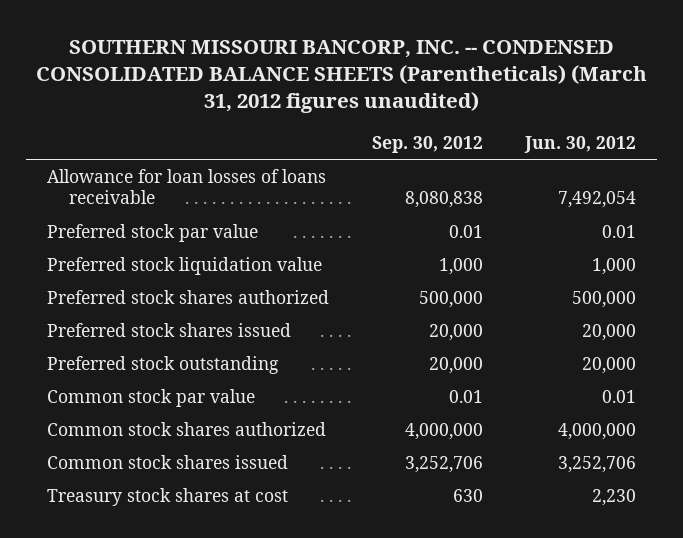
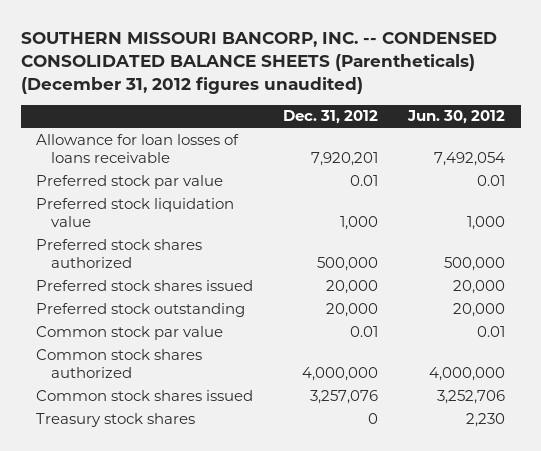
[35,39,647,114] SOUTHERN MISSOURI BANCORP, INC. -- CONDENSED CONSOLIDATED BALANCE SHEETS (Parentheticals) (March 31, 2012 figures unaudited) -> [20,31,497,94] SOUTHERN MISSOURI BANCORP, INC. -- CONDENSED CONSOLIDATED BALANCE SHEETS (Parentheticals) (December 31, 2012 figures unaudited)
[371,136,483,154] Sep. 30, 2012 -> none
none -> [283,110,379,125] Dec. 31, 2012
[47,487,289,506] Treasury stock shares at cost -> [35,412,195,427] Treasury stock shares

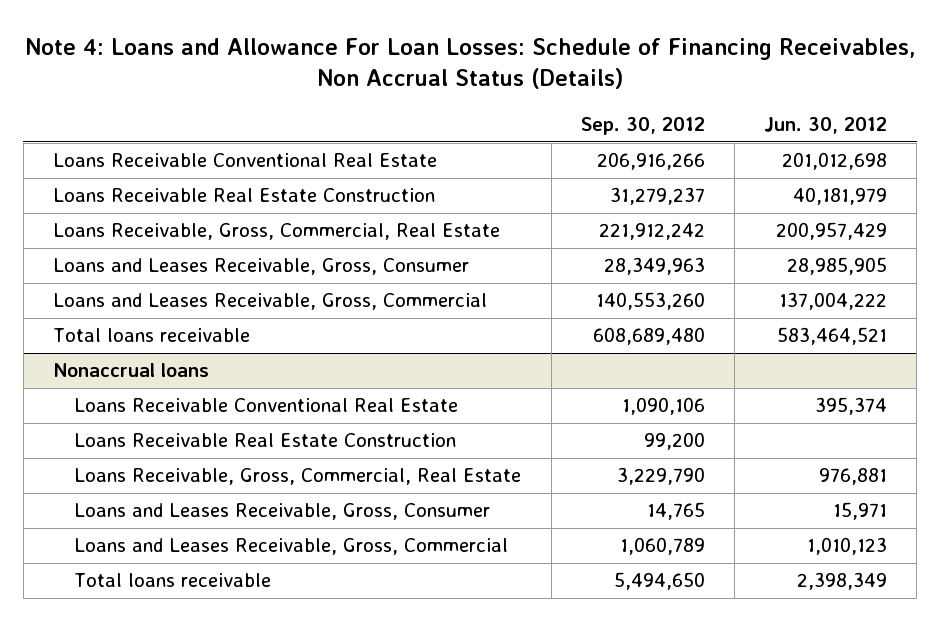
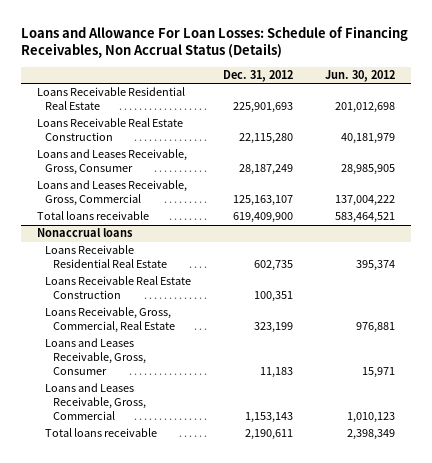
[24,37,915,90] Note 4: Loans and Allowance For Loan Losses: Schedule of Financing Receivables, Non Accrual Status (Details) -> [20,26,408,59] Loans and Allowance For Loan Losses: Schedule of Financing Receivables, Non Accrual Status (Details)
[580,117,705,136] Sep. 30, 2012 -> none
none -> [222,69,293,82] Dec. 31, 2012
[52,153,437,168] Loans Receivable Conventional Real Estate -> [36,87,185,111] Loans Receivable Residential Real Estate
[52,223,500,241] Loans Receivable, Gross, Commercial, Real Estate -> none
[74,398,459,413] Loans Receivable Conventional Real Estate -> [44,245,167,269] Loans Receivable Residential Real Estate

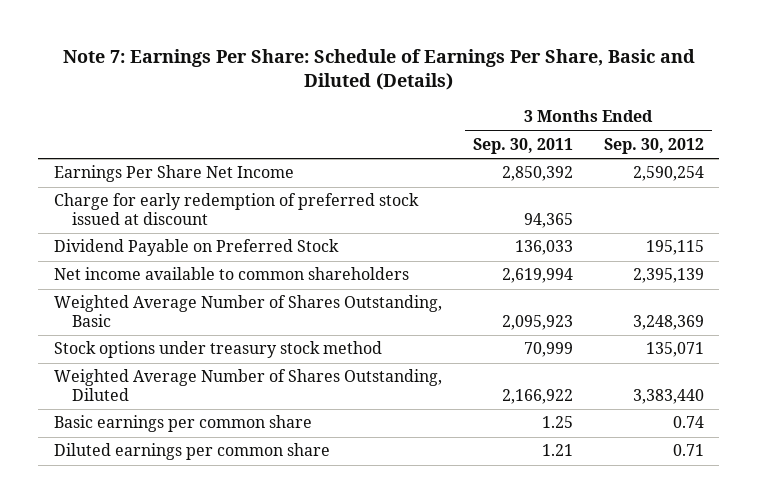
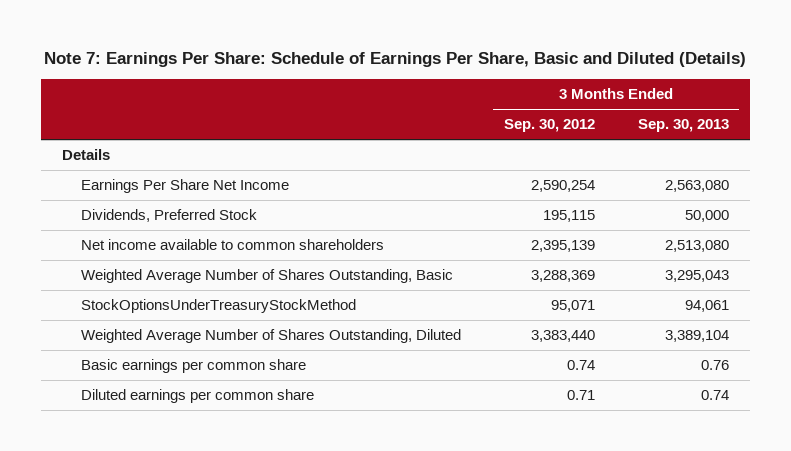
[472,137,573,154] Sep. 30, 2011 -> none
none -> [637,119,729,133] Sep. 30, 2013
none -> [62,149,111,161] Details
[53,193,419,226] Charge for early redemption of preferred stock issued at discount -> none
[53,239,339,257] Dividend Payable on Preferred Stock -> [81,209,258,223] Dividends, Preferred Stock
[53,341,382,359] Stock options under treasury stock method -> none
[632,315,704,331] 3,248,369 -> [531,270,596,283] 3,288,369
none -> [81,299,357,314] StockOptionsUnderTreasuryStockMethod

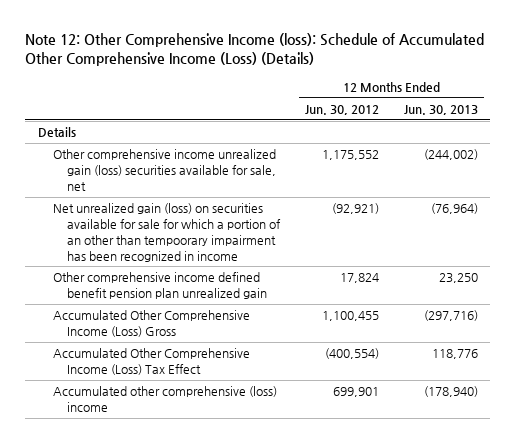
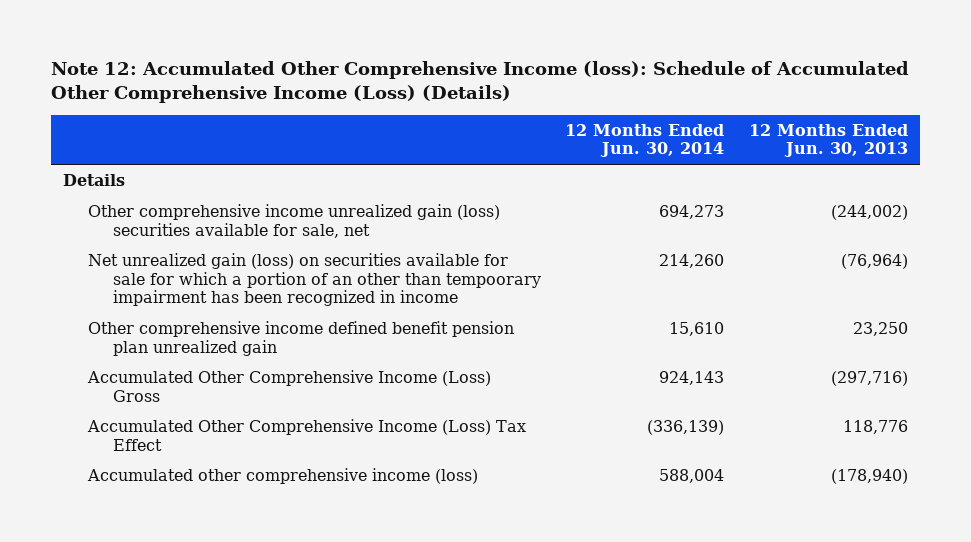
[25,33,485,67] Note 12: Other Comprehensive Income (loss): Schedule of Accumulated Other Comprehensive Income (Loss) (Details) -> [50,61,909,104] Note 12: Accumulated Other Comprehensive Income (loss): Schedule of Accumulated Other Comprehensive Income (Loss) (Details)
[305,104,380,115] Jun. 30, 2012 -> none
none -> [565,123,725,158] 12 Months Ended Jun. 30, 2014
[52,386,277,413] Accumulated other comprehensive (loss) income -> [86,468,478,485] Accumulated other comprehensive income (loss)

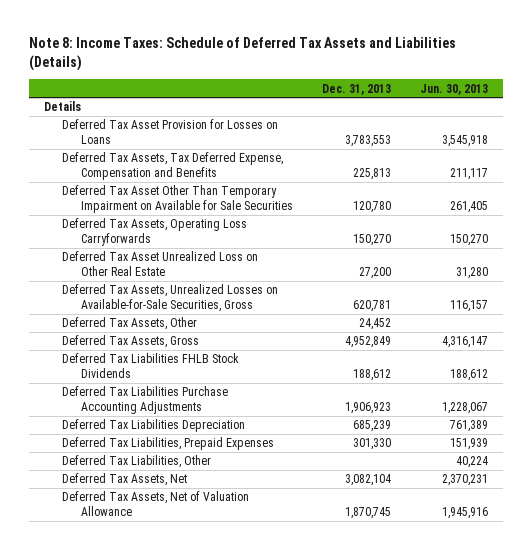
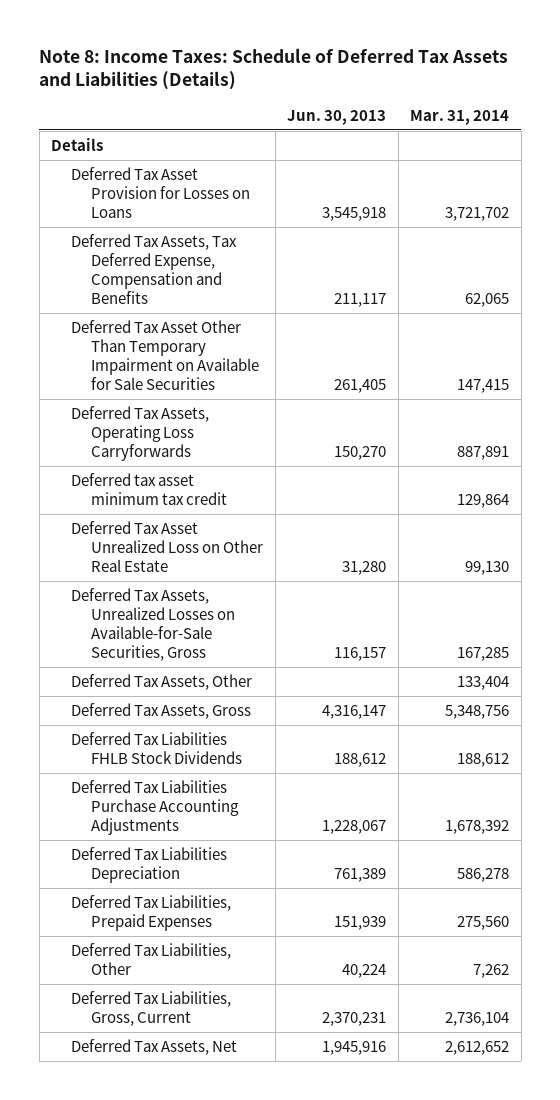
[322,83,392,95] Dec. 31, 2013 -> none
none -> [410,110,510,126] Mar. 31, 2014
none -> [71,472,228,505] Deferred tax asset minimum tax credit
[62,491,250,517] Deferred Tax Assets, Net of Valuation Allowance -> none
none -> [71,990,232,1026] Deferred Tax Liabilities, Gross, Current
[442,474,489,487] 2,370,231 -> [322,1040,387,1055] 1,945,916

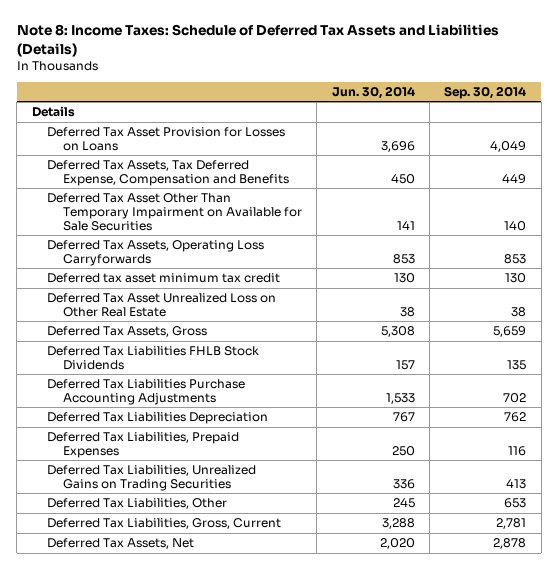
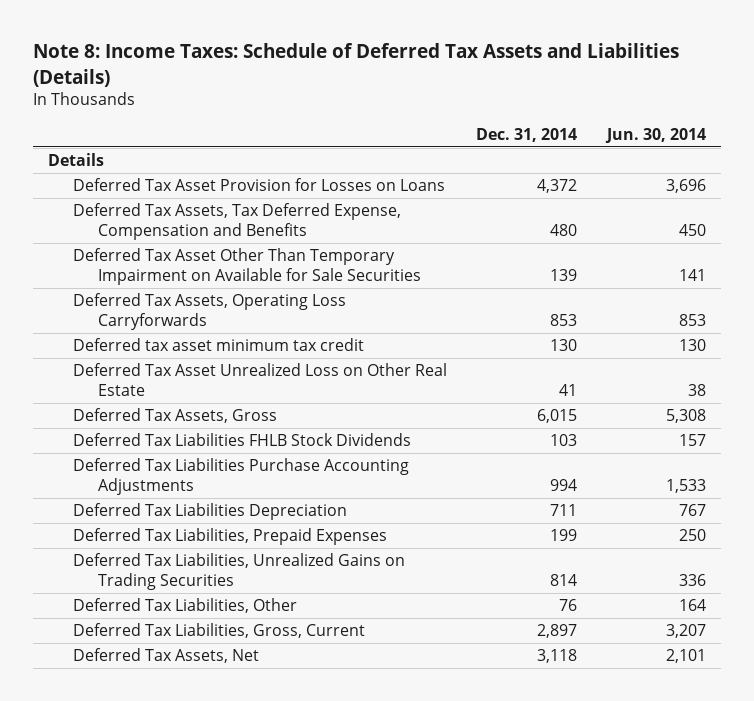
[444,86,527,100] Sep. 30, 2014 -> none
none -> [476,127,578,142] Dec. 31, 2014
[392,498,415,509] 245 -> [678,599,706,612] 164
[381,518,415,530] 3,288 -> [665,624,706,639] 3,207
[379,538,415,550] 2,020 -> [665,649,706,664] 2,101

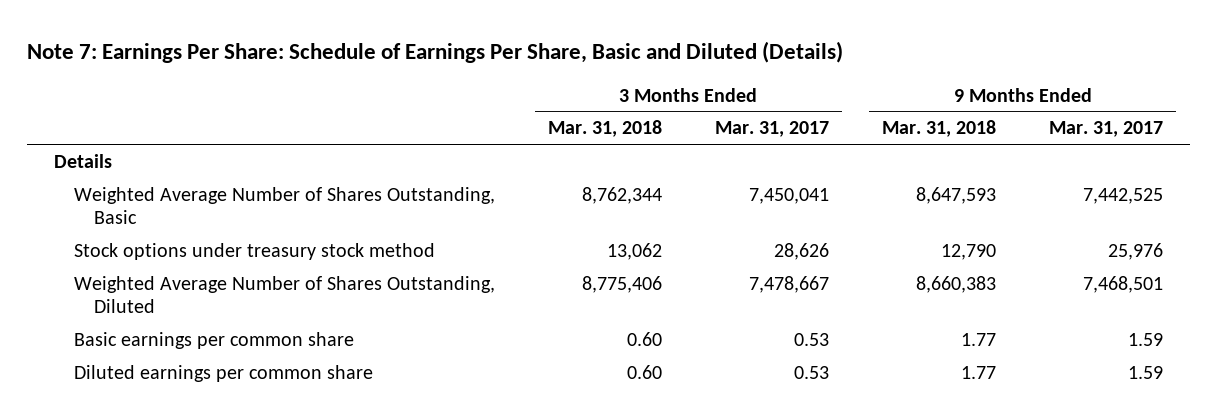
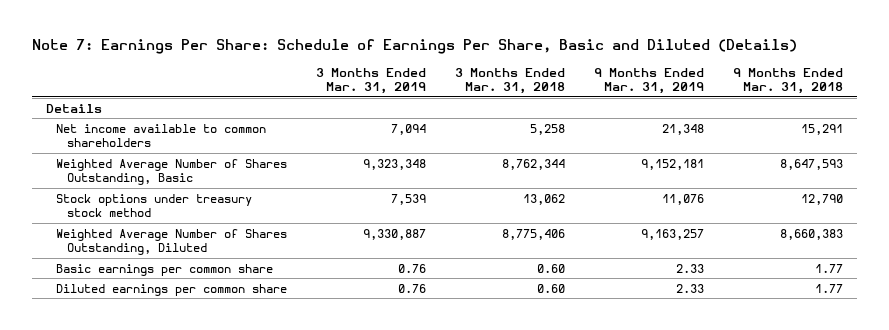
[714,121,829,138] Mar. 31, 2017 -> none
[1049,121,1164,138] Mar. 31, 2017 -> none
none -> [316,67,427,95] 3 Months Ended Mar. 31, 2019
none -> [593,67,704,95] 9 Months Ended Mar. 31, 2019
none -> [56,123,267,148] Net income available to common shareholders

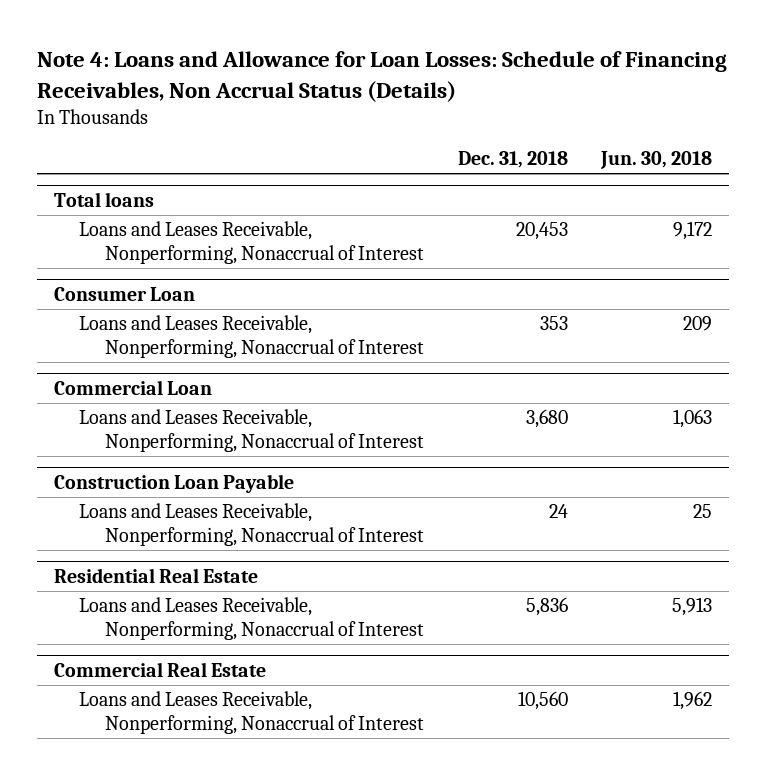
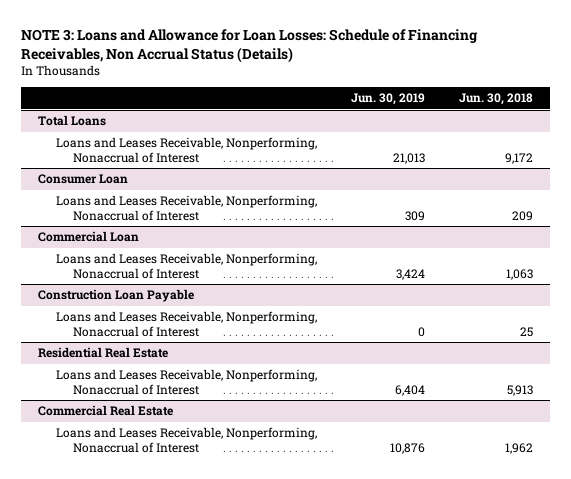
[37,51,728,102] Note 4: Loans and Allowance for Loan Losses: Schedule of Financing Receivables, Non Accrual Status (Details) -> [21,28,479,63] NOTE 3: Loans and Allowance for Loan Losses: Schedule of Financing Receivables, Non Accrual Status (Details)
[457,151,568,169] Dec. 31, 2018 -> none
none -> [350,93,425,106] Jun. 30, 2019
[53,192,154,208] Total loans -> [38,115,107,127] Total Loans

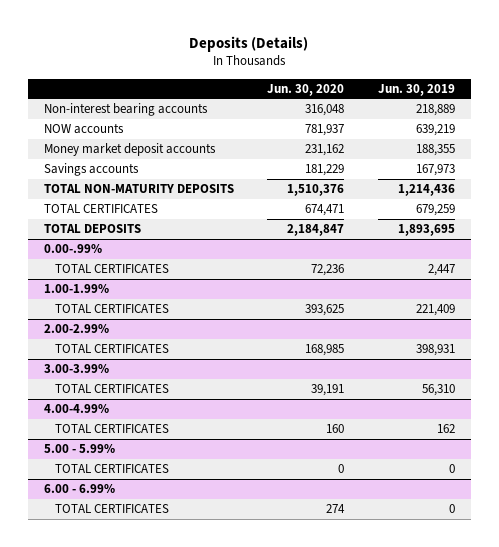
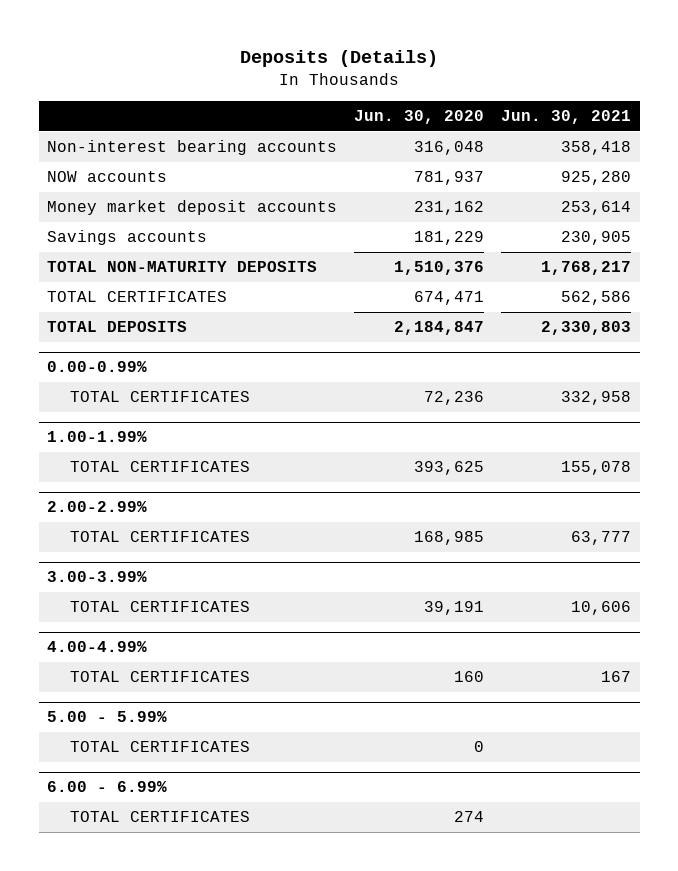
[377,83,455,96] Jun. 30, 2019 -> none
none -> [501,109,632,124] Jun. 30, 2021
[44,244,103,254] 0.00-.99% -> [47,361,148,373] 0.00-0.99%

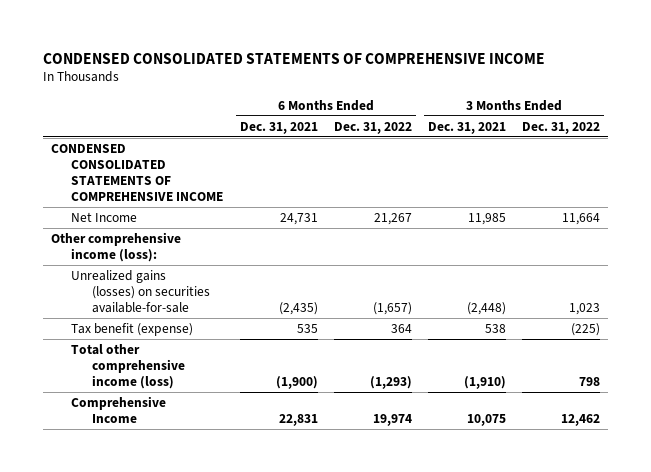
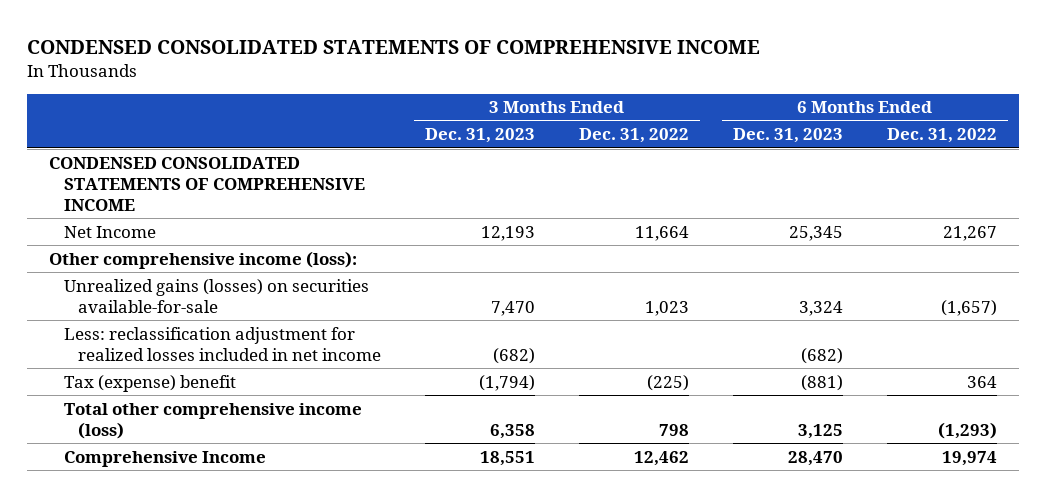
[239,121,318,134] Dec. 31, 2021 -> none
[428,121,507,134] Dec. 31, 2021 -> none
none -> [425,128,536,144] Dec. 31, 2023
none -> [733,128,844,144] Dec. 31, 2023
none -> [63,326,382,361] Less: reclassification adjustment for realized losses included in net income
[71,322,194,336] Tax benefit (expense) -> [63,374,236,392] Tax (expense) benefit

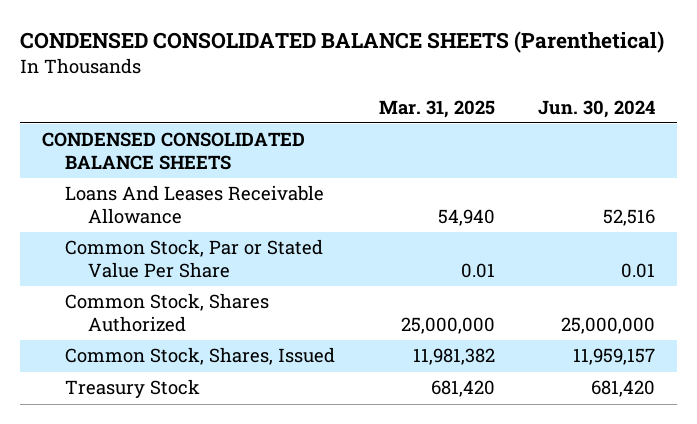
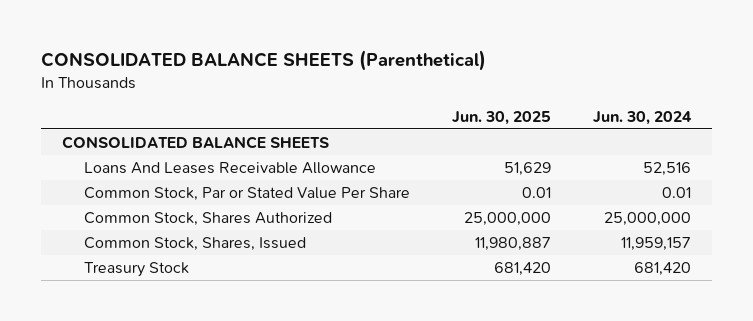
[19,31,664,54] CONDENSED CONSOLIDATED BALANCE SHEETS (Parenthetical) -> [41,50,487,72] CONSOLIDATED BALANCE SHEETS (Parenthetical)
[378,99,495,118] Mar. 31, 2025 -> none
none -> [451,111,551,126] Jun. 30, 2025
[41,132,305,170] CONDENSED CONSOLIDATED BALANCE SHEETS -> [62,135,330,149] CONSOLIDATED BALANCE SHEETS

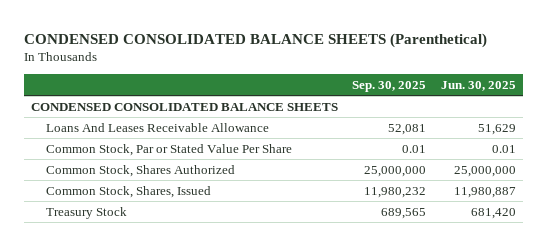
[41,50,487,72] CONSOLIDATED BALANCE SHEETS (Parenthetical) -> [23,32,487,48] CONDENSED CONSOLIDATED BALANCE SHEETS (Parenthetical)
[592,111,692,126] Jun. 30, 2024 -> none
none -> [352,80,427,92] Sep. 30, 2025
[62,135,330,149] CONSOLIDATED BALANCE SHEETS -> [30,102,338,111] CONDENSED CONSOLIDATED BALANCE SHEETS

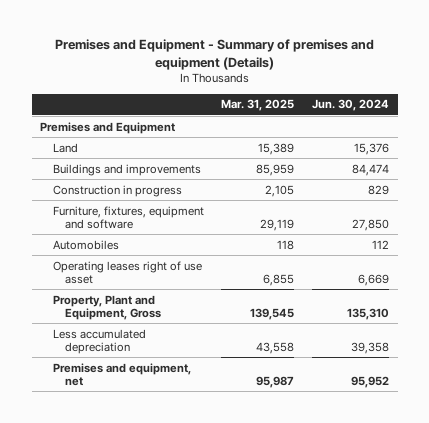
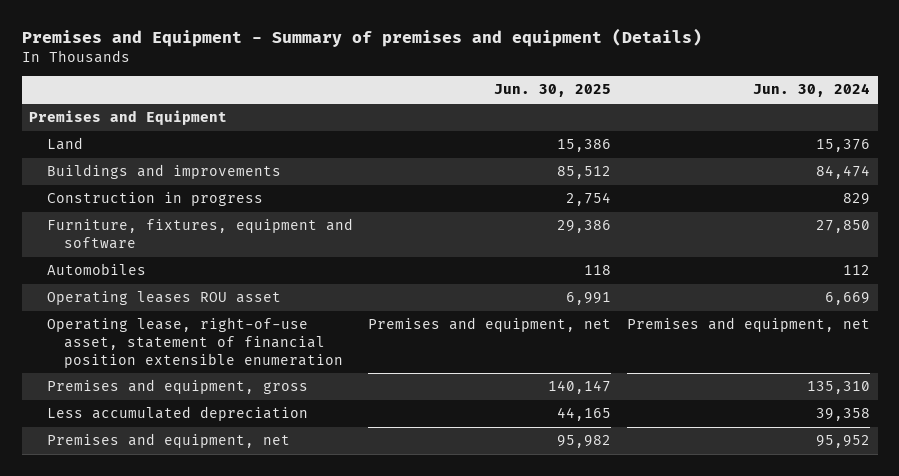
[221,99,295,112] Mar. 31, 2025 -> none
none -> [494,84,612,98] Jun. 30, 2025
[52,260,202,284] Operating leases right of use asset -> [46,291,281,306] Operating leases ROU asset
none -> [46,317,344,368] Operating lease, right-of-use asset, statement of financial position extensible enumeration
[52,294,161,320] Property, Plant and Equipment, Gross -> [46,379,308,395] Premises and equipment, gross

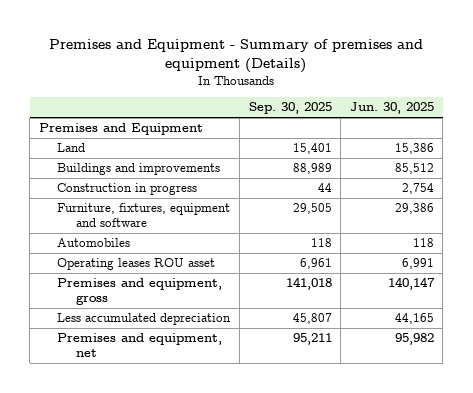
[753,83,871,98] Jun. 30, 2024 -> none
none -> [248,102,332,115] Sep. 30, 2025
[46,317,344,368] Operating lease, right-of-use asset, statement of financial position extensible enumeration -> none

